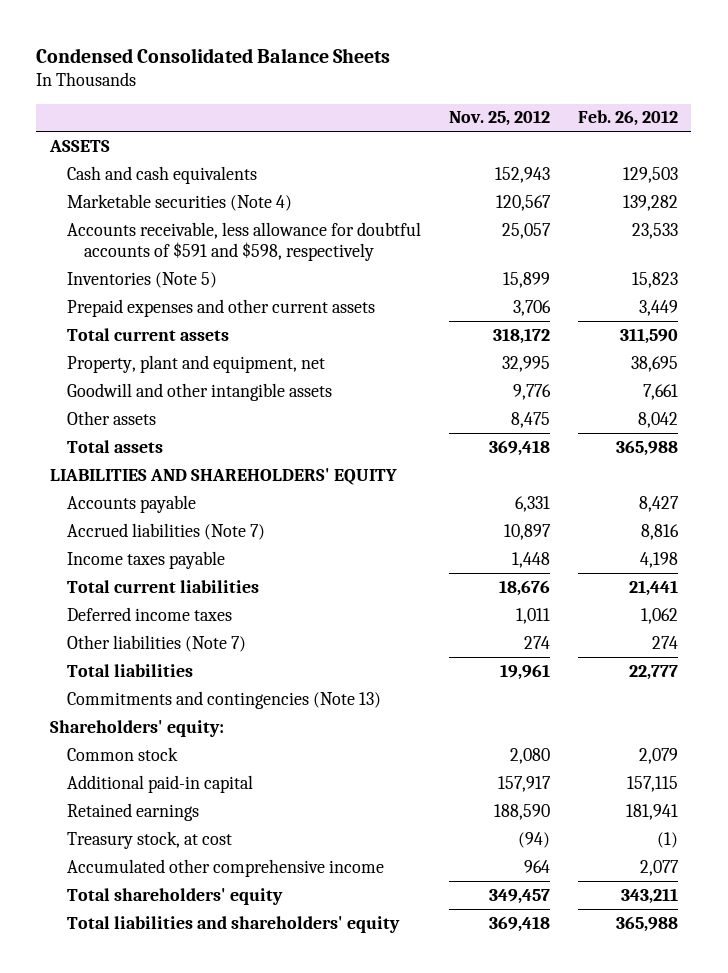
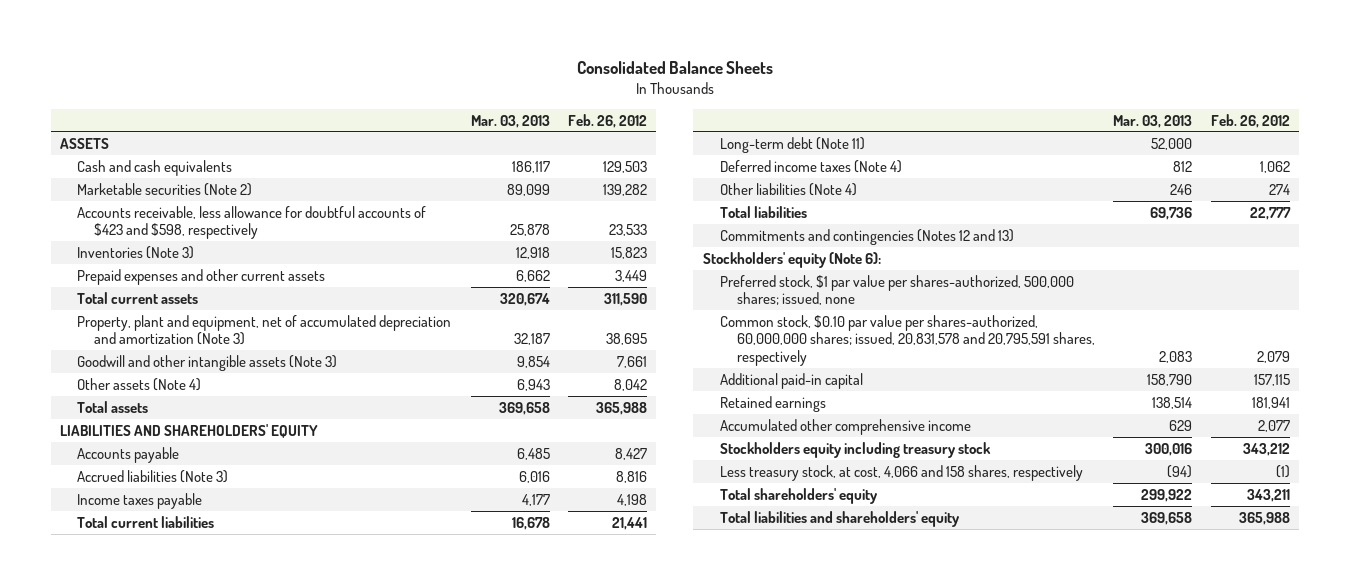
[36,47,391,63] Condensed Consolidated Balance Sheets -> [576,60,773,74] Consolidated Balance Sheets
[448,110,550,127] Nov. 25, 2012 -> none
none -> [470,114,550,128] Mar. 03, 2013
[67,193,293,211] Marketable securities (Note 4) -> [77,182,253,196] Marketable securities (Note 2)
[67,221,422,262] Accounts receivable, less allowance for doubtful accounts of $591 and $598, respectively -> [77,205,427,240] Accounts receivable, less allowance for doubtful accounts of $423 and $598, respectively
[67,271,218,288] Inventories (Note 5) -> [77,245,195,259] Inventories (Note 3)
[67,354,326,373] Property, plant and equipment, net -> [77,314,452,346] Property, plant and equipment, net of accumulated depreciation and amortization (Note 3)
[67,382,333,401] Goodwill and other intangible assets -> [77,354,338,371] Goodwill and other intangible assets (Note 3)
[67,410,157,425] Other assets -> [77,377,202,391] Other assets (Note 4)
[67,522,266,540] Accrued liabilities (Note 7) -> [77,469,229,483] Accrued liabilities (Note 3)
none -> [719,136,865,153] Long-term debt (Note 11)
[67,606,233,621] Deferred income taxes -> [719,159,902,173] Deferred income taxes (Note 4)
[67,634,247,652] Other liabilities (Note 7) -> [719,182,857,196] Other liabilities (Note 4)
[67,690,382,709] Commitments and contingencies (Note 13) -> [719,228,1014,245] Commitments and contingencies (Notes 12 and 13)
[49,719,224,737] Shareholders' equity: -> [702,251,881,268] Stockholders' equity (Note 6):
none -> [719,274,1074,306] Preferred stock, $1 par value per shares-authorized, 500,000 shares; issued, none
[67,746,179,761] Common stock -> [719,314,1095,366] Common stock, $0.10 par value per shares-authorized, 60,000,000 shares; issued, 20,831,578 and 20,795,591 shares, respectively
[67,830,233,849] Treasury stock, at cost -> none
none -> [719,441,991,458] Stockholders equity including treasury stock
none -> [719,464,1083,481] Less treasury stock, at cost, 4,066 and 158 shares, respectively

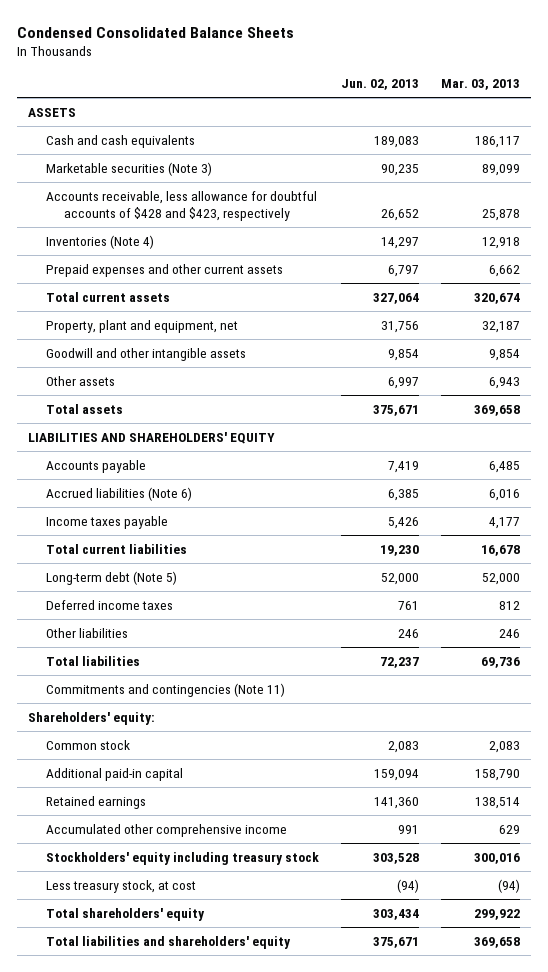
[576,60,773,74] Consolidated Balance Sheets -> [16,26,294,38] Condensed Consolidated Balance Sheets
[567,113,647,128] Feb. 26, 2012 -> none
none -> [340,78,419,90] Jun. 02, 2013
[77,182,253,196] Marketable securities (Note 2) -> [45,161,212,176] Marketable securities (Note 3)
[77,205,427,240] Accounts receivable, less allowance for doubtful accounts of $423 and $598, respectively -> [45,190,317,221] Accounts receivable, less allowance for doubtful accounts of $428 and $423, respectively
[77,245,195,259] Inventories (Note 3) -> [45,234,154,249] Inventories (Note 4)
[77,314,452,346] Property, plant and equipment, net of accumulated depreciation and amortization (Note 3) -> [45,319,238,333] Property, plant and equipment, net
[77,354,338,371] Goodwill and other intangible assets (Note 3) -> [45,347,246,361] Goodwill and other intangible assets
[77,377,202,391] Other assets (Note 4) -> [45,375,115,386] Other assets
[77,469,229,483] Accrued liabilities (Note 3) -> [45,486,192,501] Accrued liabilities (Note 6)
[719,136,865,153] Long-term debt (Note 11) -> [45,570,177,585] Long-term debt (Note 5)
[719,159,902,173] Deferred income taxes (Note 4) -> [45,599,173,610] Deferred income taxes
[719,182,857,196] Other liabilities (Note 4) -> [45,627,128,638] Other liabilities
[719,274,1074,306] Preferred stock, $1 par value per shares-authorized, 500,000 shares; issued, none -> none
[719,228,1014,245] Commitments and contingencies (Notes 12 and 13) -> [45,682,285,697] Commitments and contingencies (Note 11)
[702,251,881,268] Stockholders' equity (Note 6): -> [27,711,155,725] Shareholders' equity:
[719,314,1095,366] Common stock, $0.10 par value per shares-authorized, 60,000,000 shares; issued, 20,831,578 and 20,795,591 shares, respectively -> [45,739,130,750] Common stock
[719,441,991,458] Stockholders equity including treasury stock -> [45,851,319,865] Stockholders' equity including treasury stock
[719,464,1083,481] Less treasury stock, at cost, 4,066 and 158 shares, respectively -> [45,879,196,893] Less treasury stock, at cost

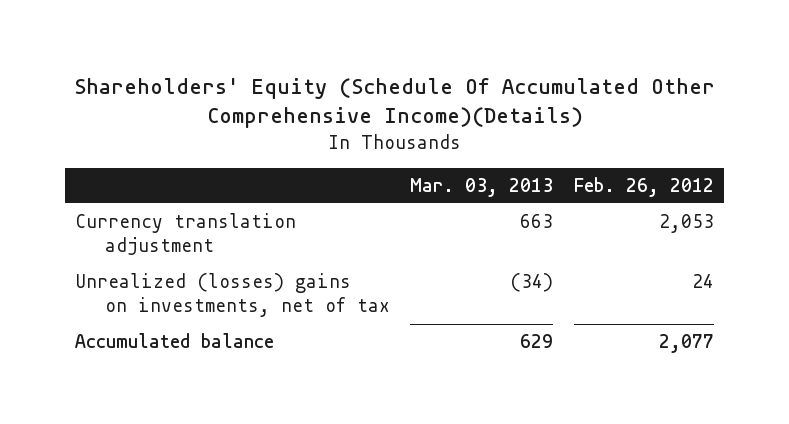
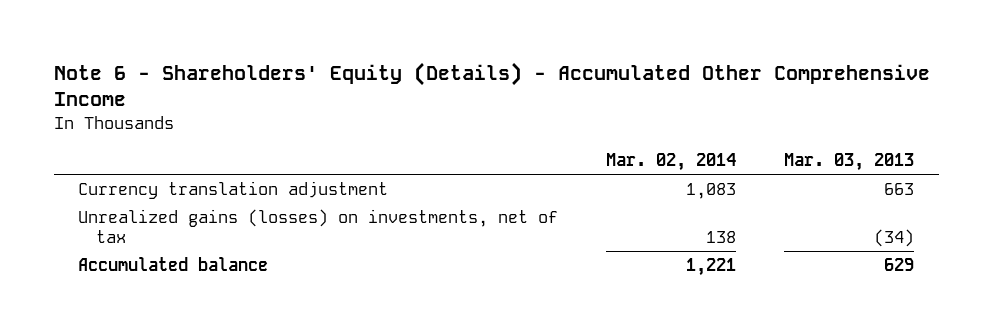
[73,78,715,129] Shareholders' Equity (Schedule Of Accumulated Other Comprehensive Income)(Details) -> [53,62,930,107] Note 6 - Shareholders' Equity (Details) - Accumulated Other Comprehensive Income
[573,176,714,197] Feb. 26, 2012 -> none
none -> [606,152,737,171] Mar. 02, 2014
[75,273,390,318] Unrealized (losses) gains on investments, net of tax -> [78,208,559,244] Unrealized gains (losses) on investments, net of tax

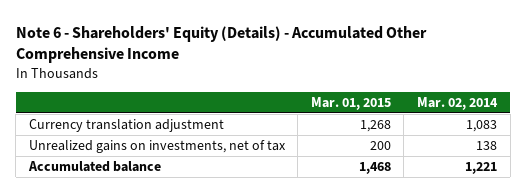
[784,152,915,171] Mar. 03, 2013 -> none
none -> [310,96,391,110] Mar. 01, 2015
[78,208,559,244] Unrealized gains (losses) on investments, net of tax -> [28,140,286,154] Unrealized gains on investments, net of tax

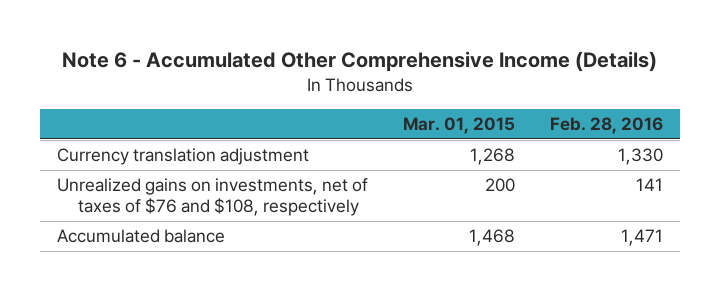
[15,25,427,64] Note 6 - Shareholders' Equity (Details) - Accumulated Other Comprehensive Income -> [62,51,658,73] Note 6 - Accumulated Other Comprehensive Income (Details)
[417,96,499,110] Mar. 02, 2014 -> none
none -> [549,117,663,135] Feb. 28, 2016
[28,140,286,154] Unrealized gains on investments, net of tax -> [57,178,369,217] Unrealized gains on investments, net of taxes of $76 and $108, respectively

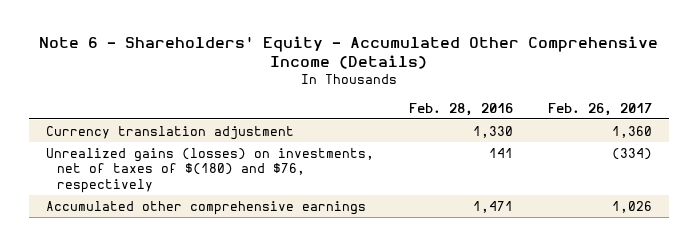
[62,51,658,73] Note 6 - Accumulated Other Comprehensive Income (Details) -> [38,36,658,70] Note 6 - Shareholders' Equity - Accumulated Other Comprehensive Income (Details)
[403,117,516,135] Mar. 01, 2015 -> none
none -> [547,102,652,116] Feb. 26, 2017
[57,178,369,217] Unrealized gains on investments, net of taxes of $76 and $108, respectively -> [46,147,375,194] Unrealized gains (losses) on investments, net of taxes of $(180) and $76, respectively
[57,229,226,244] Accumulated balance -> [46,200,367,215] Accumulated other comprehensive earnings

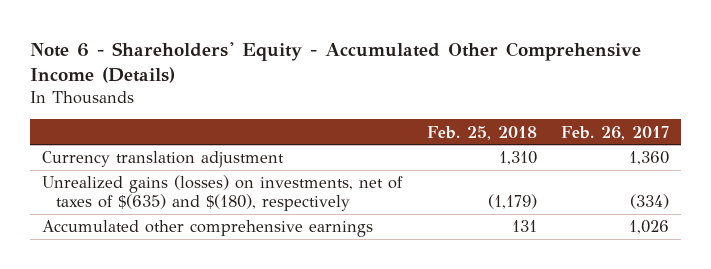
[408,102,513,116] Feb. 28, 2016 -> none
none -> [426,125,537,140] Feb. 25, 2018
[46,147,375,194] Unrealized gains (losses) on investments, net of taxes of $(180) and $76, respectively -> [42,175,404,212] Unrealized gains (losses) on investments, net of taxes of $(635) and $(180), respectively

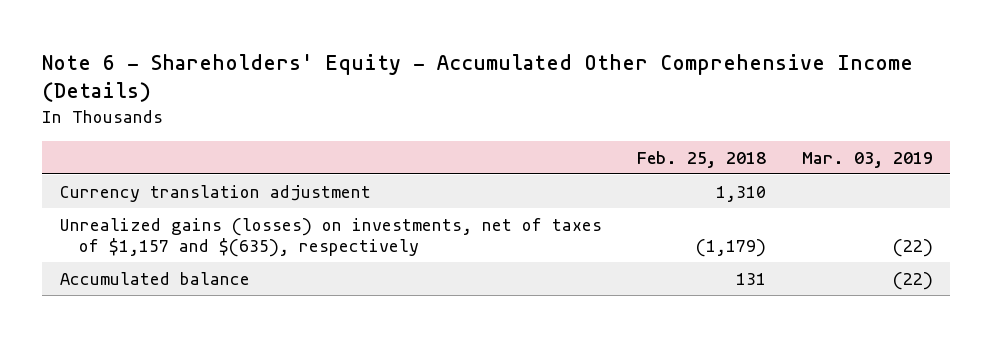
[561,125,670,140] Feb. 26, 2017 -> none
none -> [801,151,933,168] Mar. 03, 2019
[42,175,404,212] Unrealized gains (losses) on investments, net of taxes of $(635) and $(180), respectively -> [59,217,602,257] Unrealized gains (losses) on investments, net of taxes of $1,157 and $(635), respectively
[42,220,374,238] Accumulated other comprehensive earnings -> [59,271,250,285] Accumulated balance

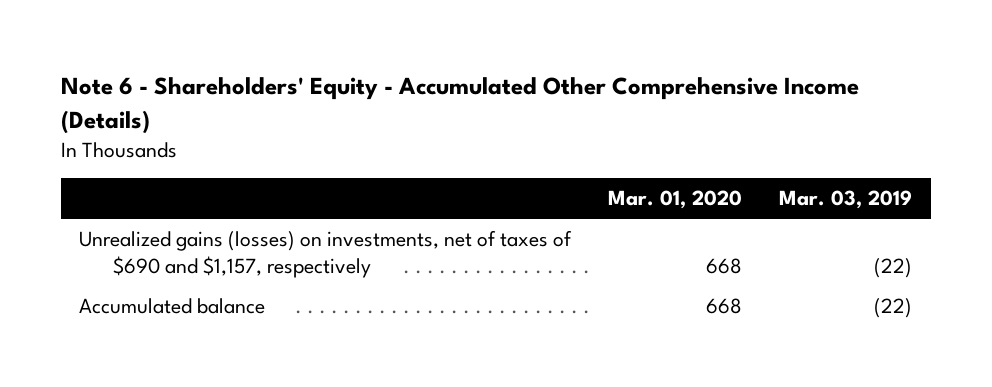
[637,150,767,168] Feb. 25, 2018 -> none
none -> [608,190,743,210] Mar. 01, 2020
[59,184,371,202] Currency translation adjustment -> none
[59,217,602,257] Unrealized gains (losses) on investments, net of taxes of $1,157 and $(635), respectively -> [79,230,573,279] Unrealized gains (losses) on investments, net of taxes of $690 and $1,157, respectively

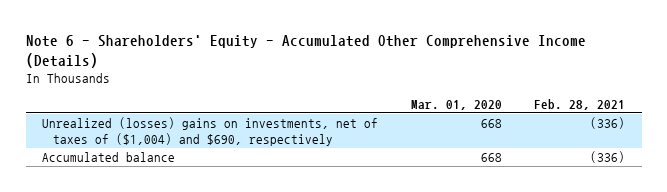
[779,190,913,210] Mar. 03, 2019 -> none
none -> [534,98,626,110] Feb. 28, 2021
[79,230,573,279] Unrealized gains (losses) on investments, net of taxes of $690 and $1,157, respectively -> [42,117,379,146] Unrealized (losses) gains on investments, net of taxes of ($1,004) and $690, respectively

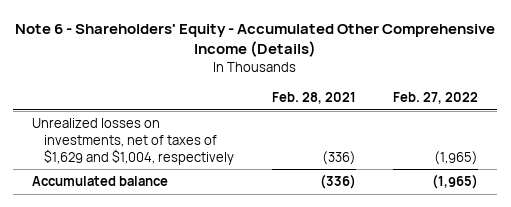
[410,99,502,110] Mar. 01, 2020 -> none
none -> [393,92,479,105] Feb. 27, 2022
[42,117,379,146] Unrealized (losses) gains on investments, net of taxes of ($1,004) and $690, respectively -> [32,118,234,165] Unrealized losses on investments, net of taxes of $1,629 and $1,004, respectively

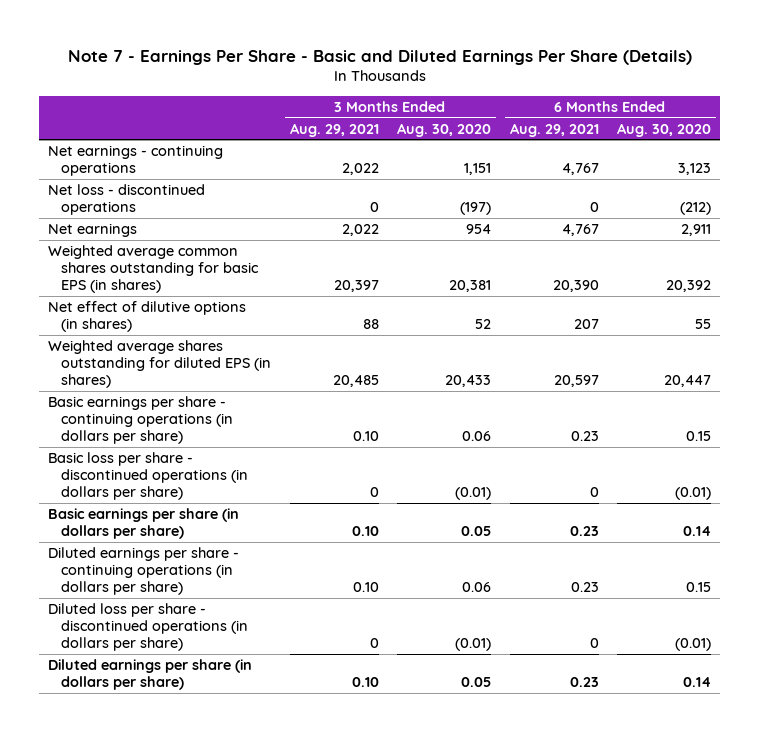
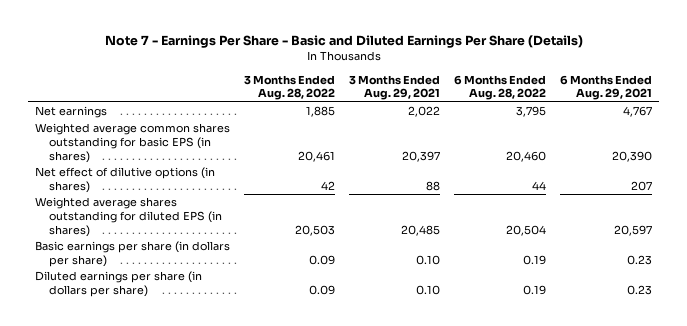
[397,122,492,137] Aug. 30, 2020 -> none
[617,122,712,137] Aug. 30, 2020 -> none
none -> [244,74,336,101] 3 Months Ended Aug. 28, 2022
none -> [454,74,547,101] 6 Months Ended Aug. 28, 2022
[48,145,224,177] Net earnings - continuing operations -> none
[48,184,206,216] Net loss - discontinued operations -> none
[48,396,234,445] Basic earnings per share - continuing operations (in dollars per share) -> none
[48,452,249,501] Basic loss per share - discontinued operations (in dollars per share) -> none
[48,547,240,596] Diluted earnings per share - continuing operations (in dollars per share) -> none
[48,603,249,652] Diluted loss per share - discontinued operations (in dollars per share) -> none

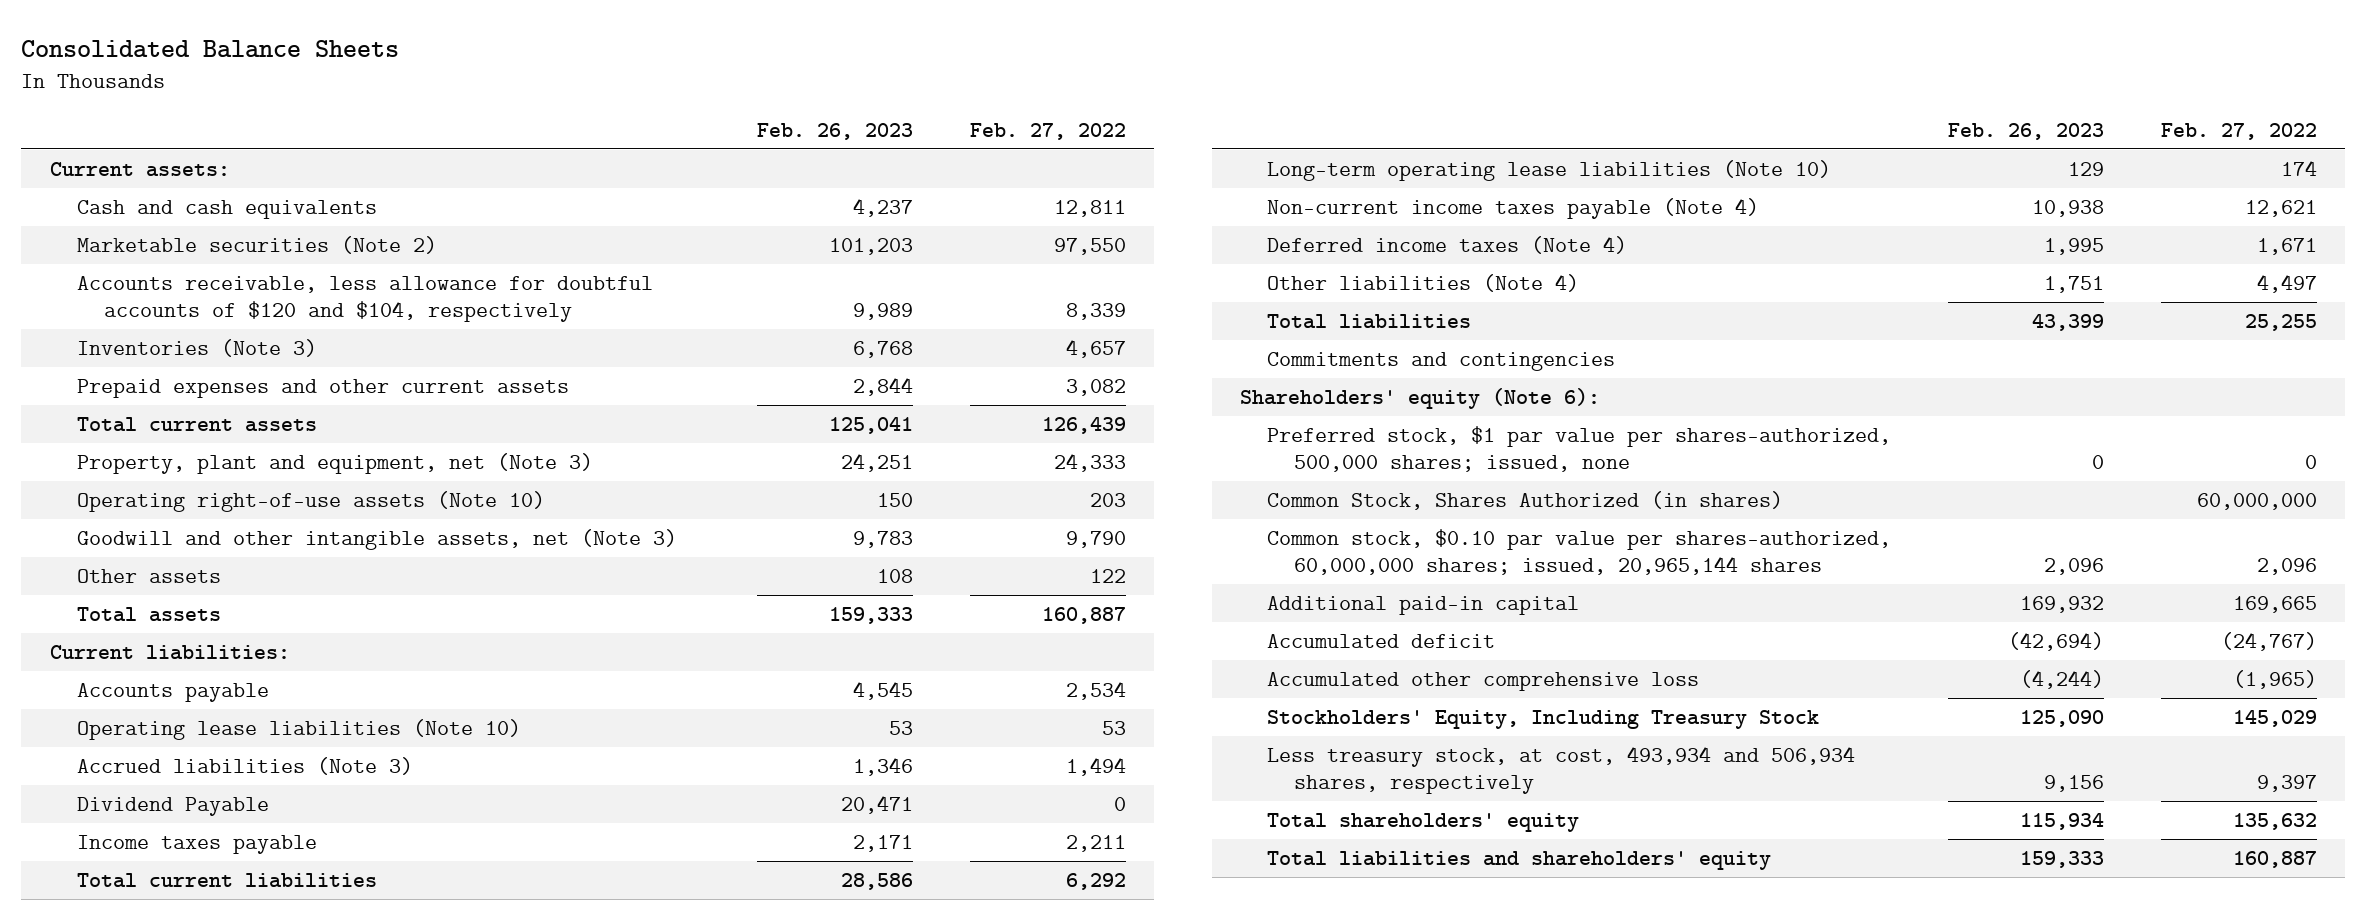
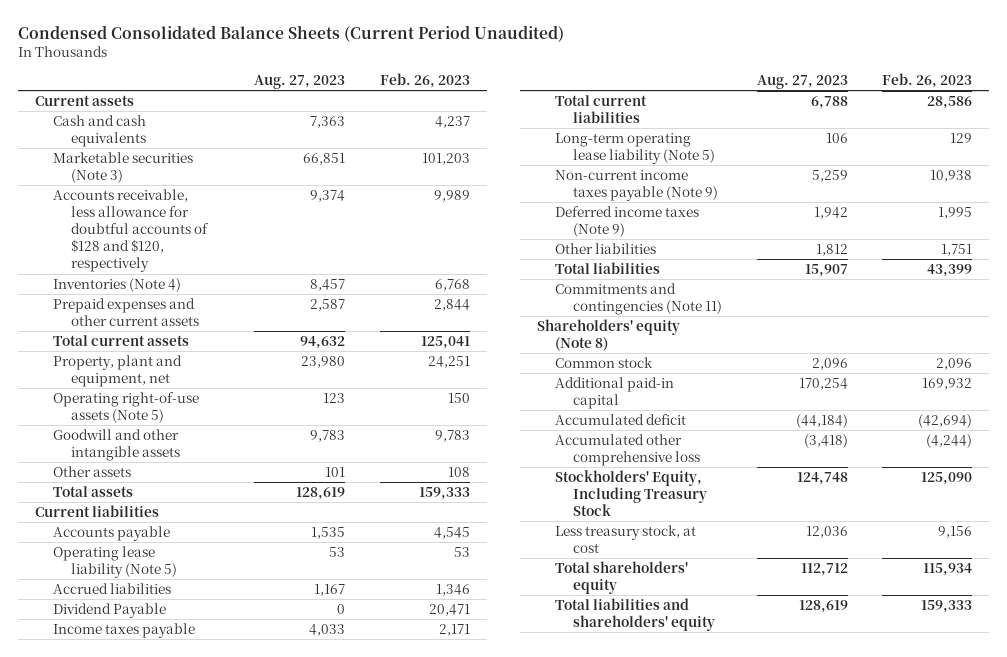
[21,39,400,58] Consolidated Balance Sheets -> [17,24,564,42] Condensed Consolidated Balance Sheets (Current Period Unaudited)
[970,122,1127,140] Feb. 27, 2022 -> none
none -> [254,75,346,90] Aug. 27, 2023
[49,161,230,177] Current assets: -> [35,95,135,107] Current assets
[76,235,437,254] Marketable securities (Note 2) -> [52,152,193,184] Marketable securities (Note 3)
[76,275,653,322] Accounts receivable, less allowance for doubtful accounts of $120 and $104, respectively -> [52,189,209,273] Accounts receivable, less allowance for doubtful accounts of $128 and $120, respectively
[76,338,317,357] Inventories (Note 3) -> [52,278,181,293] Inventories (Note 4)
[76,452,593,474] Property, plant and equipment, net (Note 3) -> [52,355,182,388] Property, plant and equipment, net
[76,490,545,512] Operating right-of-use assets (Note 10) -> [52,392,199,424] Operating right-of-use assets (Note 5)
[76,528,677,550] Goodwill and other intangible assets, net (Note 3) -> [52,429,180,462] Goodwill and other intangible assets
[49,644,290,660] Current liabilities: -> [35,505,160,518] Current liabilities
[76,718,521,740] Operating lease liabilities (Note 10) -> [52,546,177,579] Operating lease liability (Note 5)
[76,756,413,775] Accrued liabilities (Note 3) -> [52,583,171,595] Accrued liabilities
[1267,159,1832,181] Long-term operating lease liabilities (Note 10) -> [555,133,716,165] Long-term operating lease liability (Note 5)
[1267,197,1760,219] Non-current income taxes payable (Note 4) -> [555,170,719,202] Non-current income taxes payable (Note 9)
[1267,235,1628,254] Deferred income taxes (Note 4) -> [555,206,700,238] Deferred income taxes (Note 9)
[1267,273,1580,292] Other liabilities (Note 4) -> [555,243,657,255] Other liabilities
[1267,425,1892,472] Preferred stock, $1 par value per shares-authorized, 500,000 shares; issued, none -> none
[1267,490,1784,510] Common Stock, Shares Authorized (in shares) -> none
[1267,351,1616,371] Commitments and contingencies -> [555,283,723,316] Commitments and contingencies (Note 11)
[1240,387,1601,409] Shareholders' equity (Note 6): -> [537,319,681,352] Shareholders' equity (Note 8)
[1267,528,1892,575] Common stock, $0.10 par value per shares-authorized, 60,000,000 shares; issued, 20,965,144 shares -> [555,357,654,369] Common stock
[1267,745,1856,794] Less treasury stock, at cost, 493,934 and 506,934 shares, respectively -> [555,525,697,554] Less treasury stock, at cost

